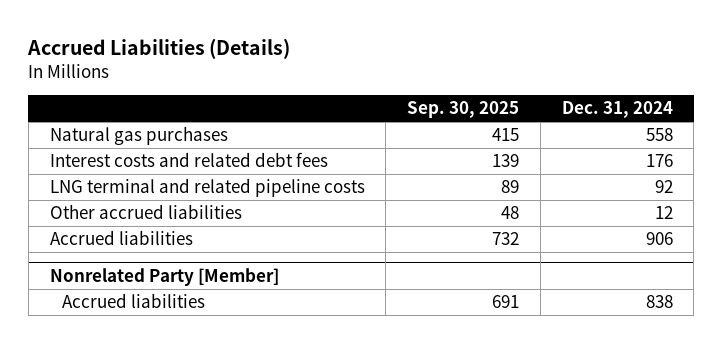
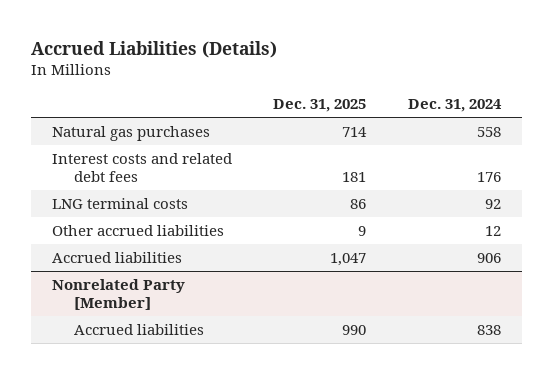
[407,101,520,119] Sep. 30, 2025 -> none
none -> [273,99,367,113] Dec. 31, 2025
[49,178,365,198] LNG terminal and related pipeline costs -> [51,198,188,210] LNG terminal costs

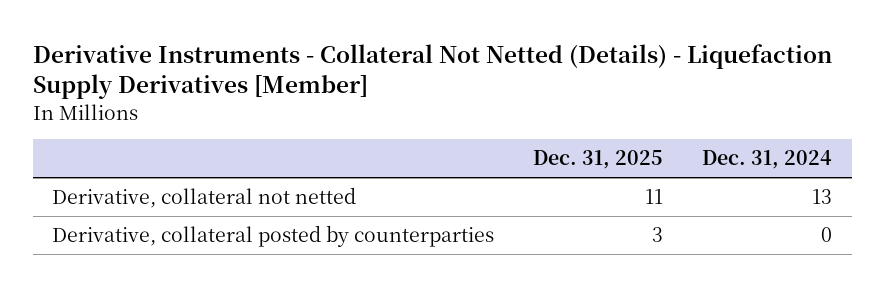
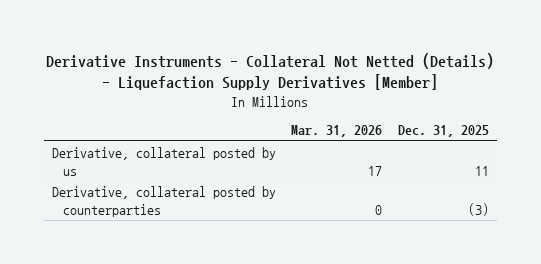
[702,150,833,170] Dec. 31, 2024 -> none
none -> [291,125,383,138] Mar. 31, 2026
[52,187,357,209] Derivative, collateral not netted -> [52,147,277,176] Derivative, collateral posted by us
[652,227,664,243] 3 -> [467,202,489,216] (3)

